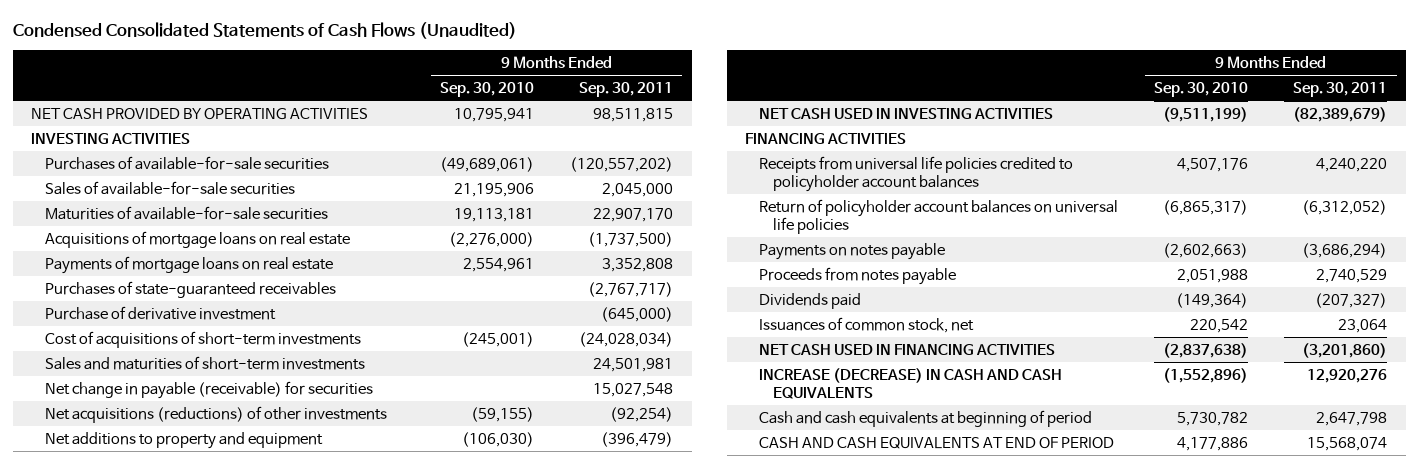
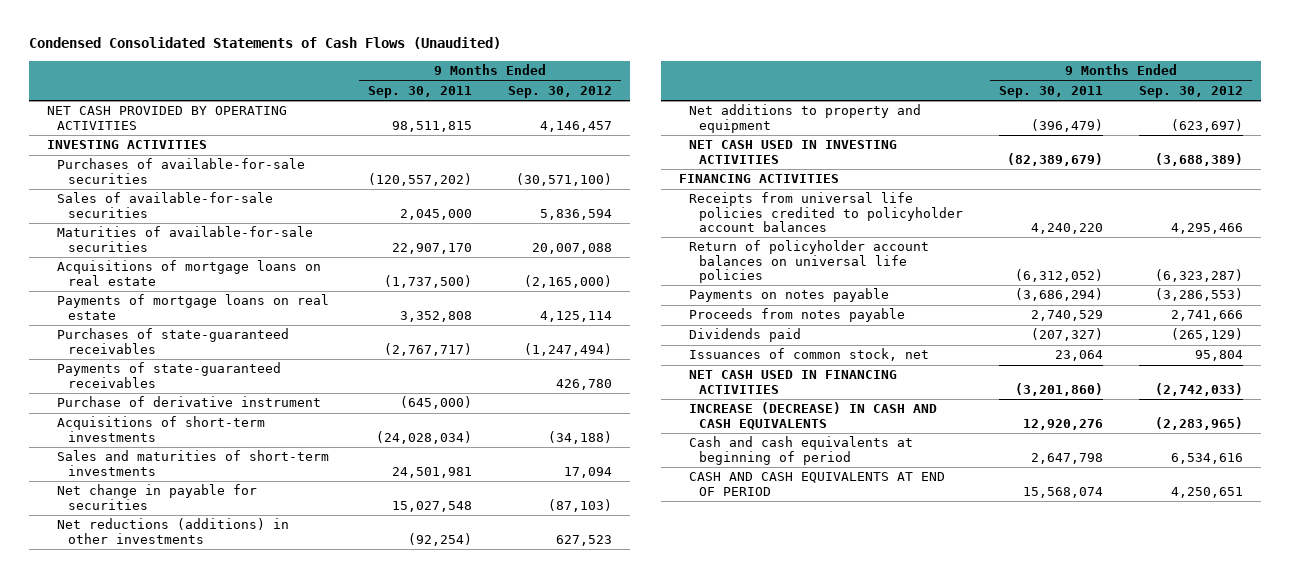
[440,81,535,97] Sep. 30, 2010 -> none
none -> [507,85,612,98] Sep. 30, 2012
none -> [57,362,282,388] Payments of state-guaranteed receivables
[45,305,277,320] Purchase of derivative investment -> [57,396,322,408] Purchase of derivative instrument
[45,330,362,348] Cost of acquisitions of short-term investments -> [57,416,266,442] Acquisitions of short-term investments
[45,380,374,399] Net change in payable (receivable) for securities -> [57,484,258,510] Net change in payable for securities
[45,405,388,423] Net acquisitions (reductions) of other investments -> [57,518,290,544] Net reductions (additions) in other investments

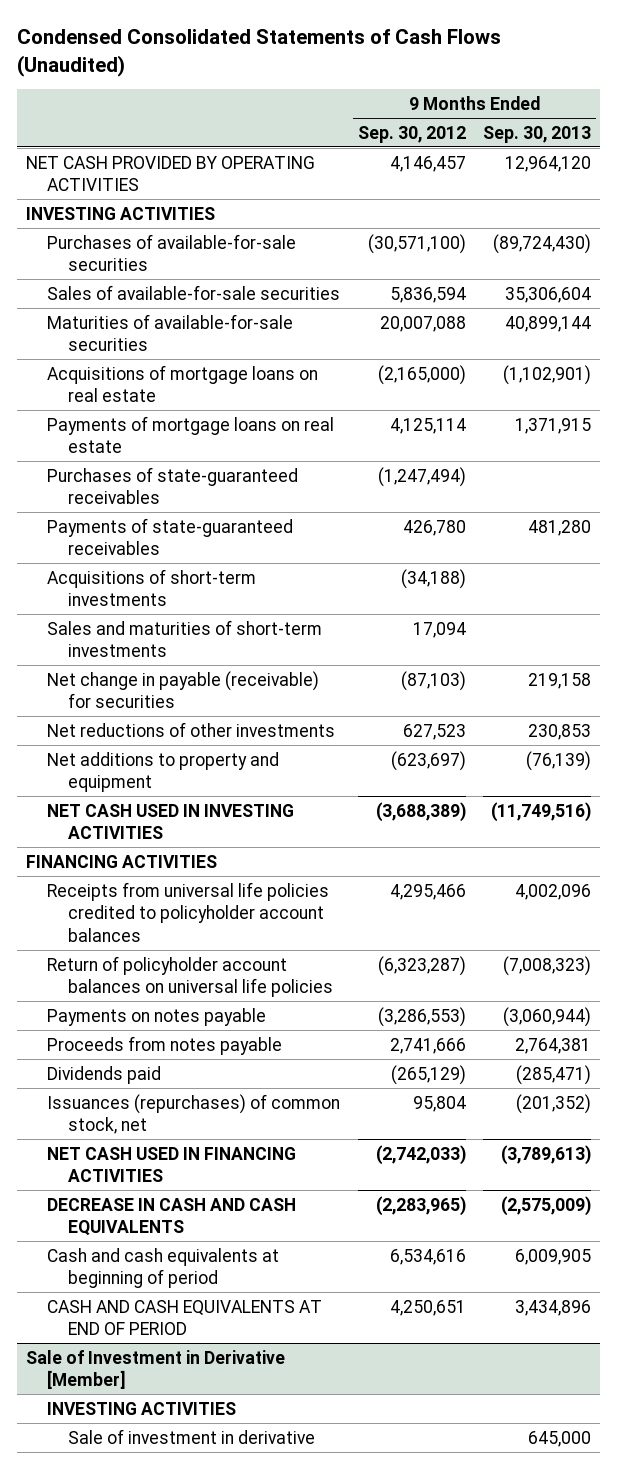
[367,85,472,98] Sep. 30, 2011 -> none
none -> [483,125,592,143] Sep. 30, 2013
[57,396,322,408] Purchase of derivative instrument -> none
[57,484,258,510] Net change in payable for securities -> [46,670,319,709] Net change in payable (receivable) for securities
[57,518,290,544] Net reductions (additions) in other investments -> [46,721,335,737] Net reductions of other investments
[688,348,929,362] Issuances of common stock, net -> [46,1093,340,1135] Issuances (repurchases) of common stock, net
[688,402,937,430] INCREASE (DECREASE) IN CASH AND CASH EQUIVALENTS -> [46,1197,296,1237] DECREASE IN CASH AND CASH EQUIVALENTS
none -> [25,1349,285,1390] Sale of Investment in Derivative [Member]
none -> [46,1401,236,1415] INVESTING ACTIVITIES
none -> [68,1428,316,1444] Sale of investment in derivative

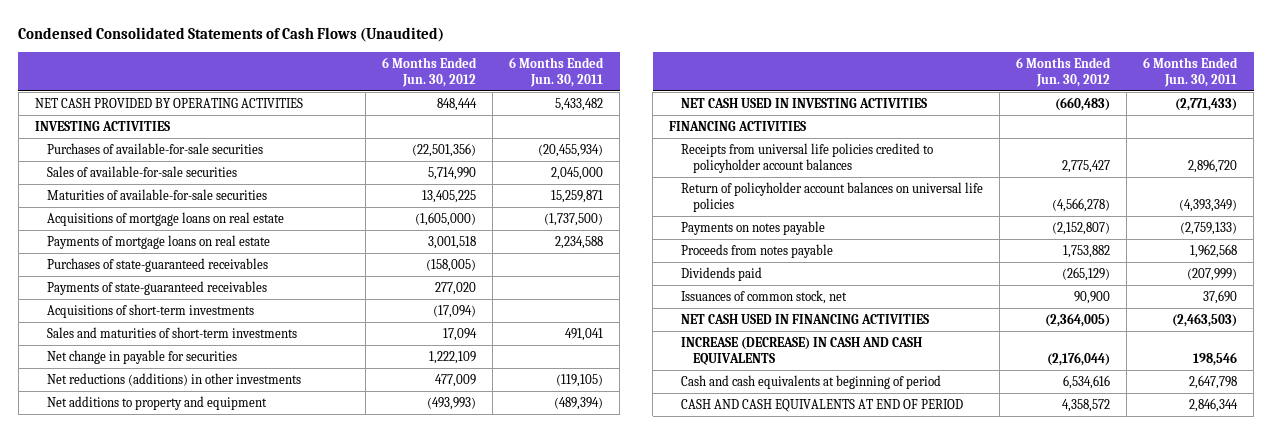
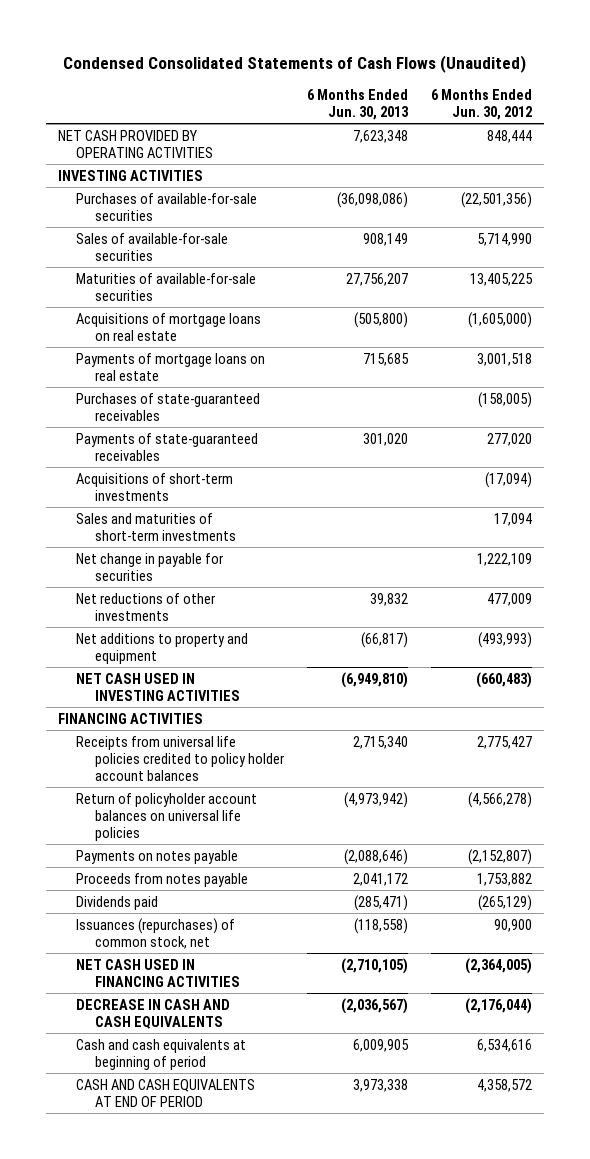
[509,57,605,87] 6 Months Ended Jun. 30, 2011 -> none
none -> [307,88,410,121] 6 Months Ended Jun. 30, 2013
[46,373,301,387] Net reductions (additions) in other investments -> [76,592,216,621] Net reductions of other investments
[680,143,933,173] Receipts from universal life policies credited to policyholder account balances -> [76,735,285,782] Receipts from universal life policies credited to policy holder account balances
[680,290,847,305] Issuances of common stock, net -> [76,917,236,949] Issuances (repurchases) of common stock, net
[680,337,922,365] INCREASE (DECREASE) IN CASH AND CASH EQUIVALENTS -> [76,998,231,1029] DECREASE IN CASH AND CASH EQUIVALENTS

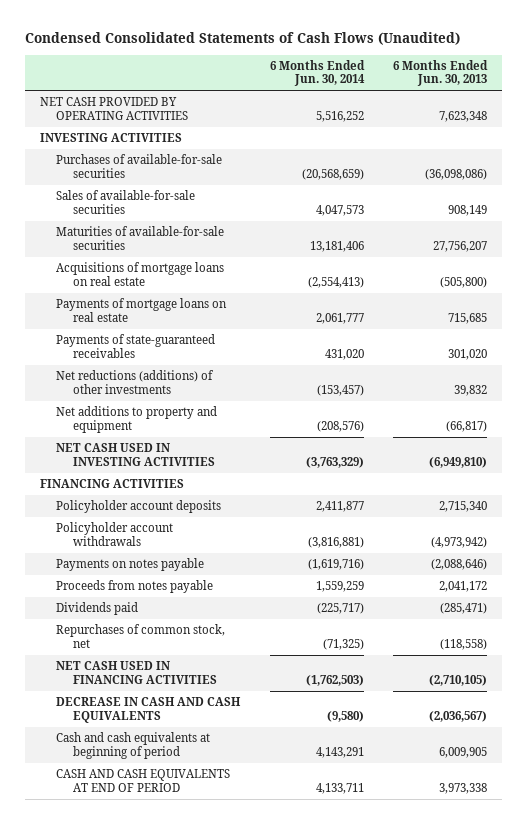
[431,88,533,121] 6 Months Ended Jun. 30, 2012 -> none
none -> [269,59,365,87] 6 Months Ended Jun. 30, 2014
[76,392,261,421] Purchases of state-guaranteed receivables -> none
[76,472,234,501] Acquisitions of short-term investments -> none
[76,512,237,541] Sales and maturities of short-term investments -> none
[76,552,224,581] Net change in payable for securities -> none
[76,592,216,621] Net reductions of other investments -> [56,370,215,394] Net reductions (additions) of other investments
[76,735,285,782] Receipts from universal life policies credited to policy holder account balances -> [56,500,222,514] Policyholder account deposits
[76,792,258,842] Return of policyholder account balances on universal life policies -> [56,522,174,546] Policyholder account withdrawals
[76,917,236,949] Issuances (repurchases) of common stock, net -> [56,624,226,648] Repurchases of common stock, net

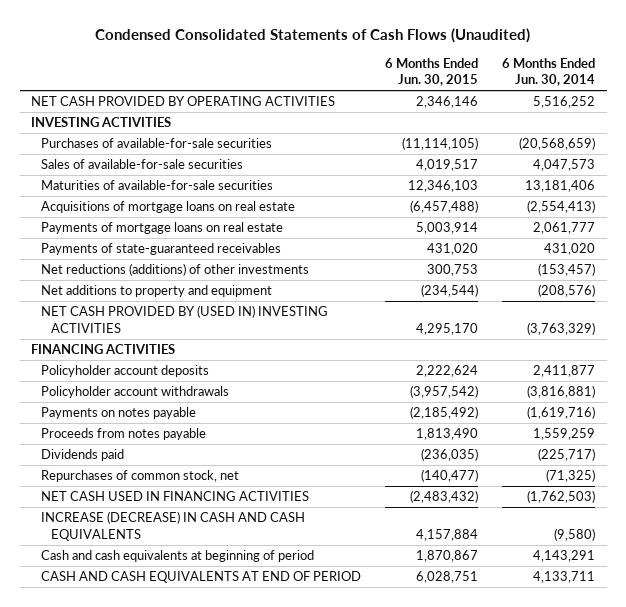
[393,59,489,87] 6 Months Ended Jun. 30, 2013 -> none
none -> [385,57,479,87] 6 Months Ended Jun. 30, 2015
[56,443,216,466] NET CASH USED IN INVESTING ACTIVITIES -> [41,305,329,333] NET CASH PROVIDED BY (USED IN) INVESTING ACTIVITIES
[56,697,242,723] DECREASE IN CASH AND CASH EQUIVALENTS -> [41,511,306,541] INCREASE (DECREASE) IN CASH AND CASH EQUIVALENTS

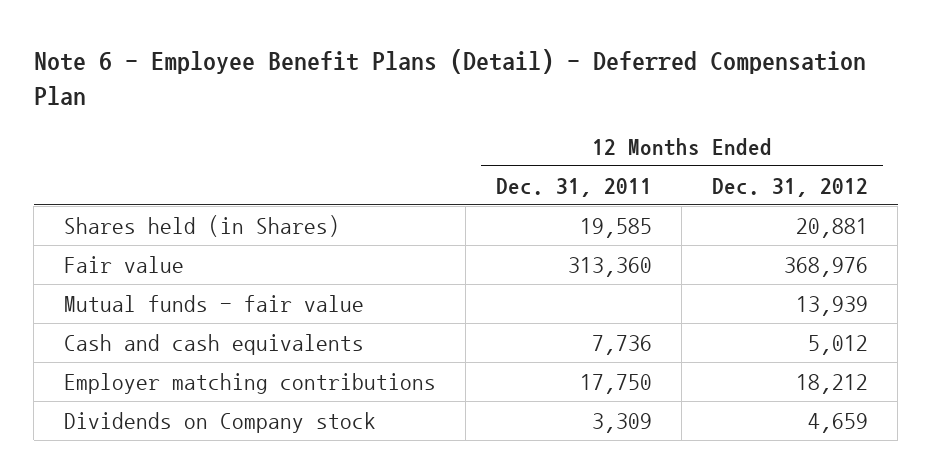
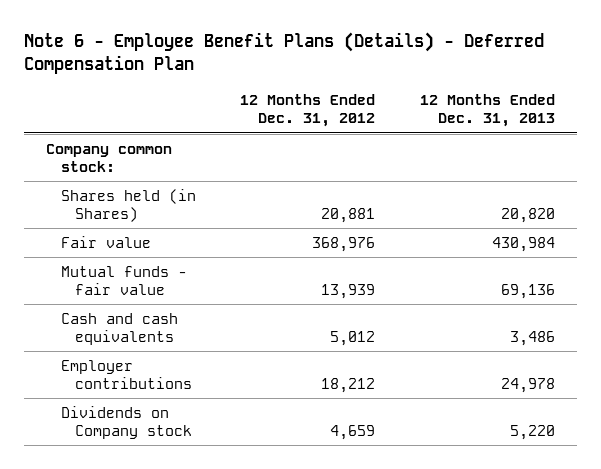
[33,49,866,106] Note 6 - Employee Benefit Plans (Detail) - Deferred Compensation Plan -> [24,32,545,75] Note 6 - Employee Benefit Plans (Details) - Deferred Compensation Plan
[495,177,652,197] Dec. 31, 2011 -> none
none -> [420,94,556,128] 12 Months Ended Dec. 31, 2013
none -> [46,143,173,173] Company common stock:
[63,372,436,394] Employer matching contributions -> [60,359,192,390] Employer contributions

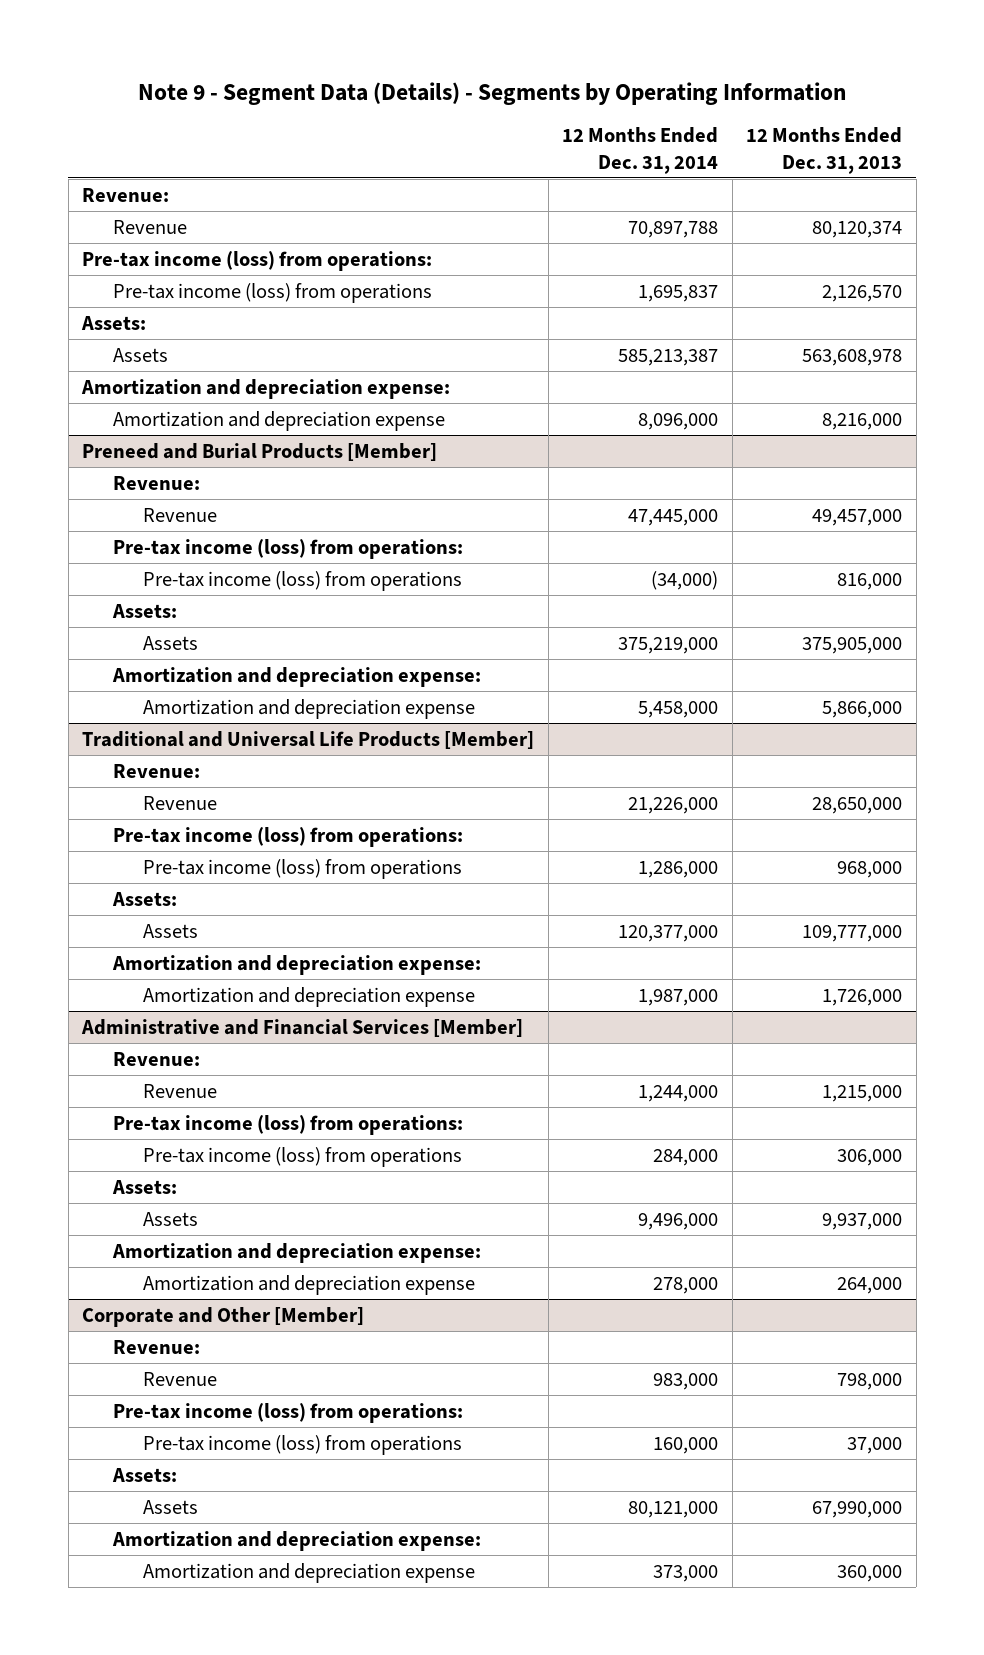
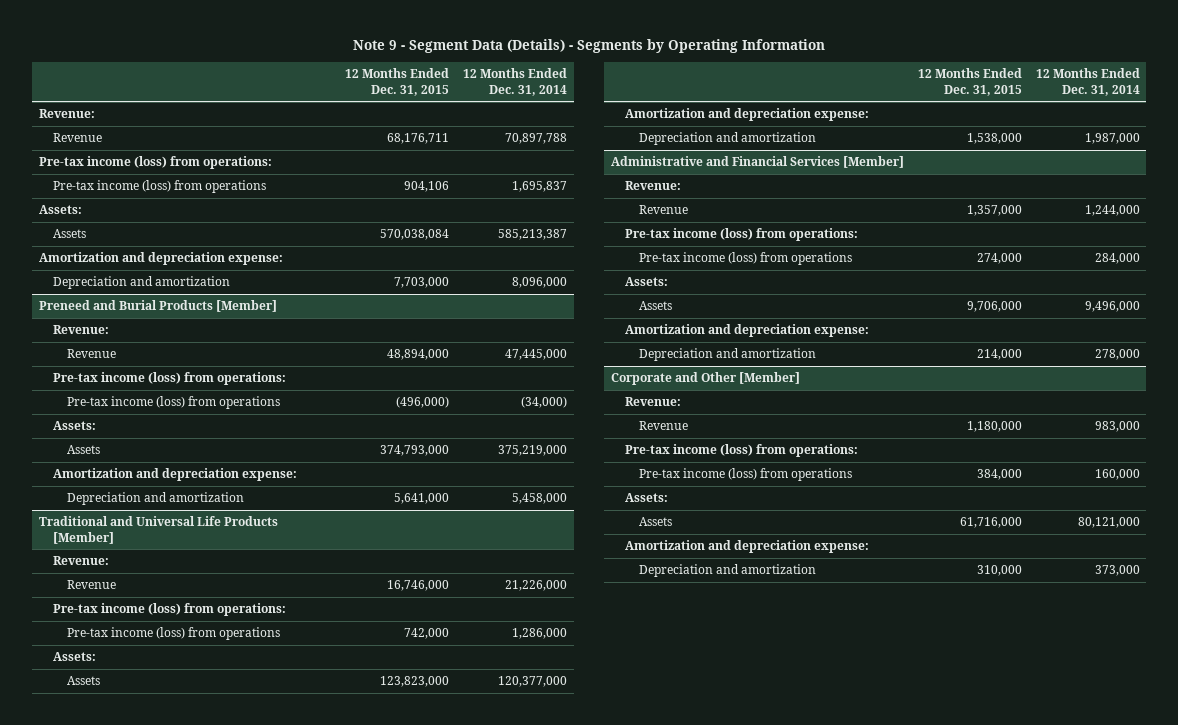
[746,127,903,174] 12 Months Ended Dec. 31, 2013 -> none
none -> [345,68,450,96] 12 Months Ended Dec. 31, 2015
[112,410,445,431] Αmortization and dеprеciation еxpеnsе -> [52,276,230,290] Depreciation and amortization
[142,698,475,719] Αmortization and dеprеciation еxpеnsе -> [66,492,244,506] Depreciation and amortization
[142,986,475,1007] Αmortization and dеprеciation еxpеnsе -> [639,132,817,146] Depreciation and amortization
[142,1274,475,1295] Αmortization and dеprеciation еxpеnsе -> [639,348,817,362] Depreciation and amortization
[142,1562,475,1583] Αmortization and dеprеciation еxpеnsе -> [639,564,817,578] Depreciation and amortization

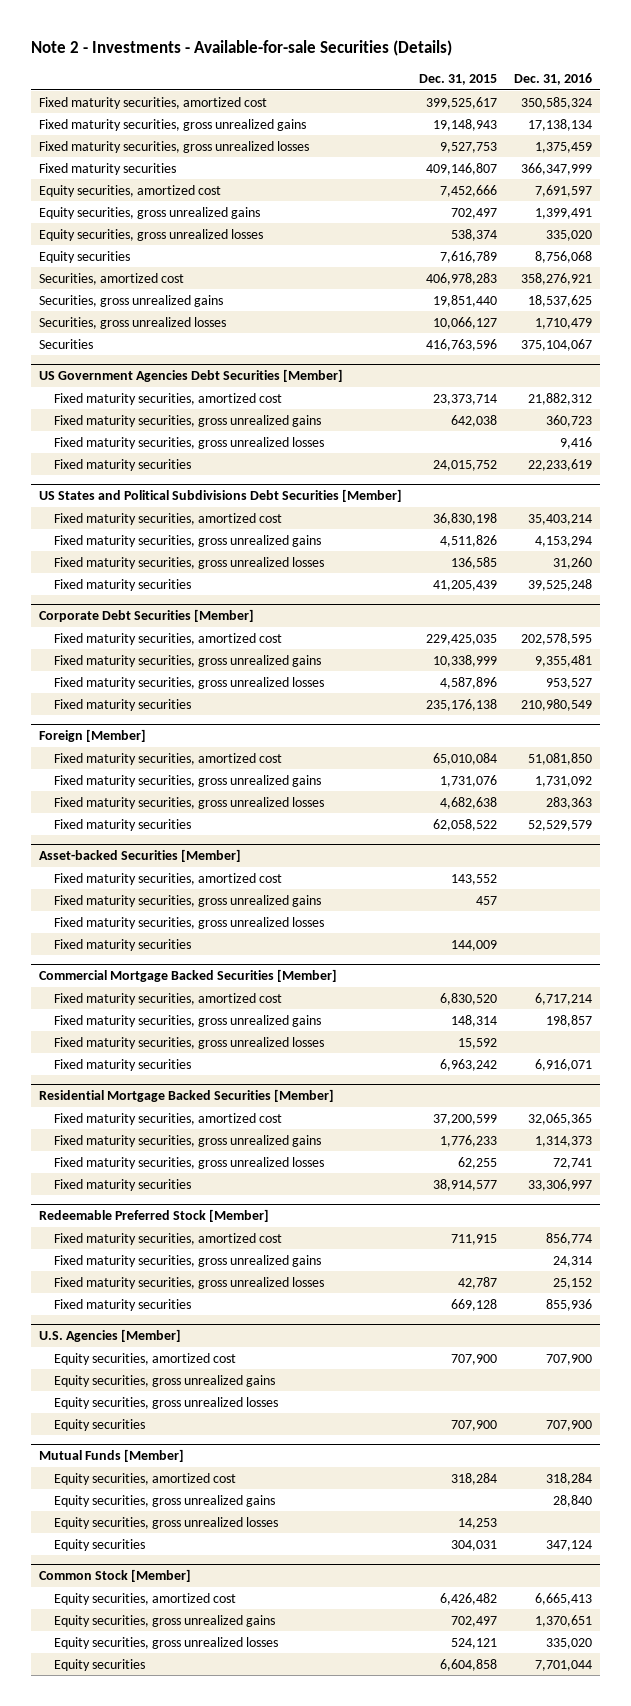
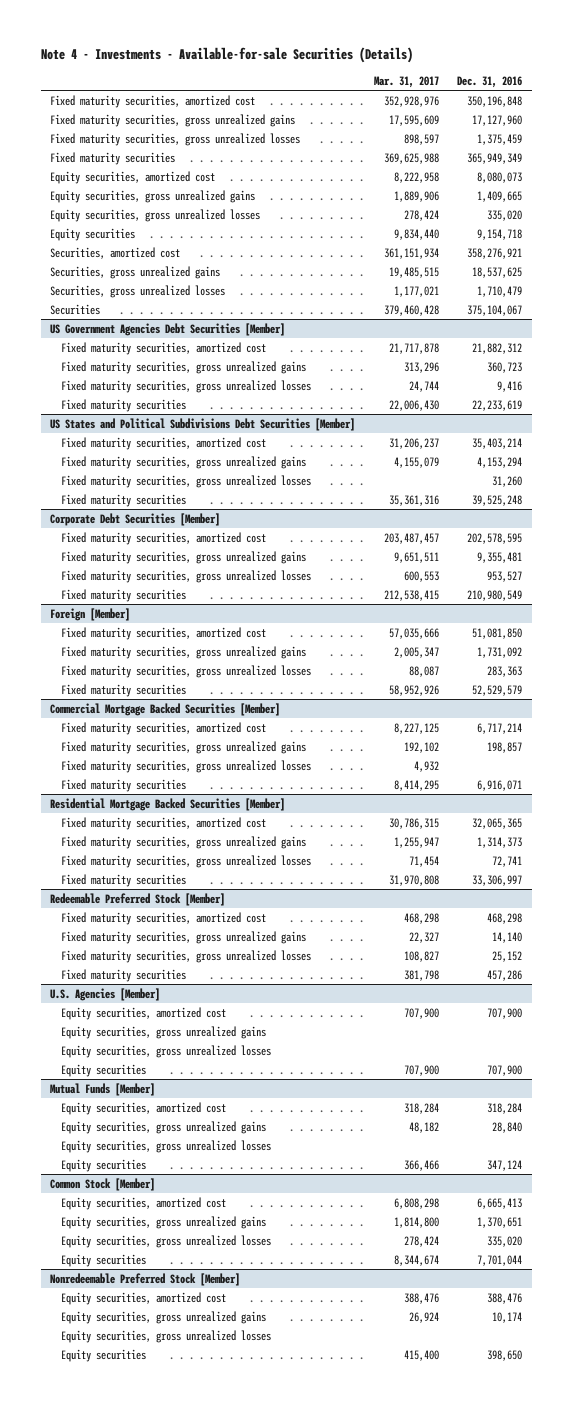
[30,39,452,56] Note 2 - Investments - Available-for-sale Securities (Details) -> [40,47,413,64] Note 4 - Investments - Available-for-sale Securities (Details)
[419,73,498,85] Dec. 31, 2015 -> none
none -> [373,75,439,88] Mar. 31, 2017
[521,96,593,109] 350,585,324 -> [467,95,523,107] 350,196,848
[528,118,593,131] 17,138,134 -> [472,114,523,126] 17,127,960
[521,162,593,175] 366,347,999 -> [467,152,523,164] 365,949,349
[535,184,593,197] 7,691,597 -> [477,171,523,183] 8,080,073
[535,207,593,219] 1,399,491 -> [477,190,523,202] 1,409,665
[535,250,593,263] 8,756,068 -> [477,228,523,240] 9,154,718
[39,848,242,862] Asset-backed Securities [Member] -> none
[54,872,283,885] Fixed maturity securities, amortized cost -> none
[54,894,322,907] Fixed maturity securities, gross unrealized gains -> none
[54,916,325,929] Fixed maturity securities, gross unrealized losses -> none
[54,938,192,951] Fixed maturity securities -> none
[546,1232,593,1245] 856,774 -> [487,912,523,924] 468,298
[553,1255,593,1267] 24,314 -> [492,931,523,943] 14,140
[546,1298,593,1311] 855,936 -> [487,969,523,981] 457,286
none -> [49,1272,240,1286] Nonredeemable Preferred Stock [Member]
none -> [60,1291,226,1305] Equity securities, amortized cost
none -> [60,1310,266,1324] Equity securities, gross unrealized gains
none -> [60,1329,271,1343] Equity securities, gross unrealized losses
none -> [60,1348,146,1362] Equity securities

